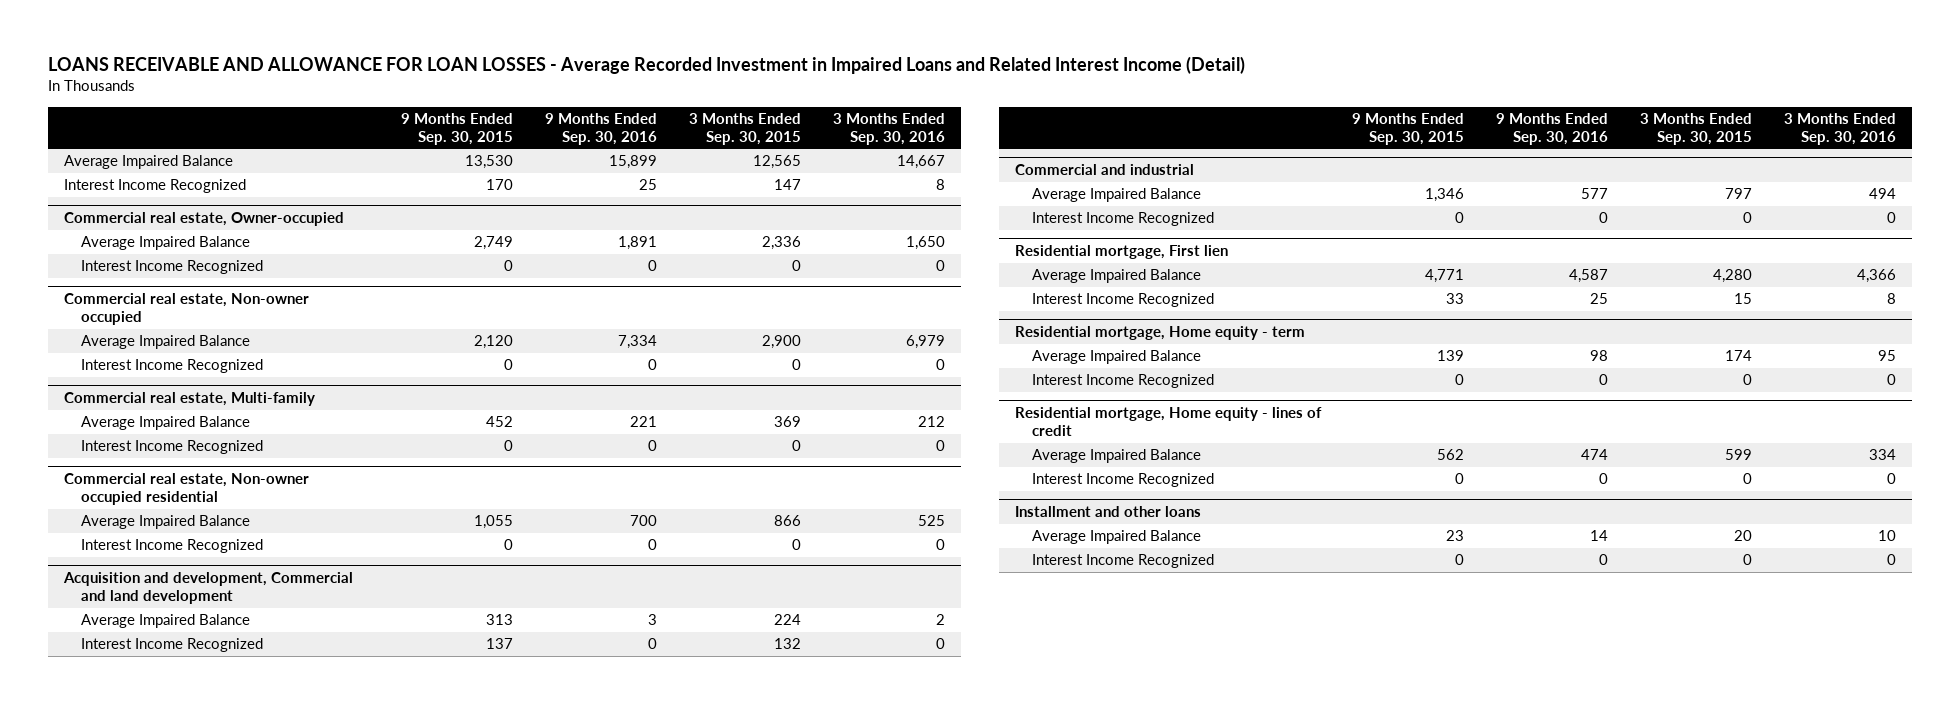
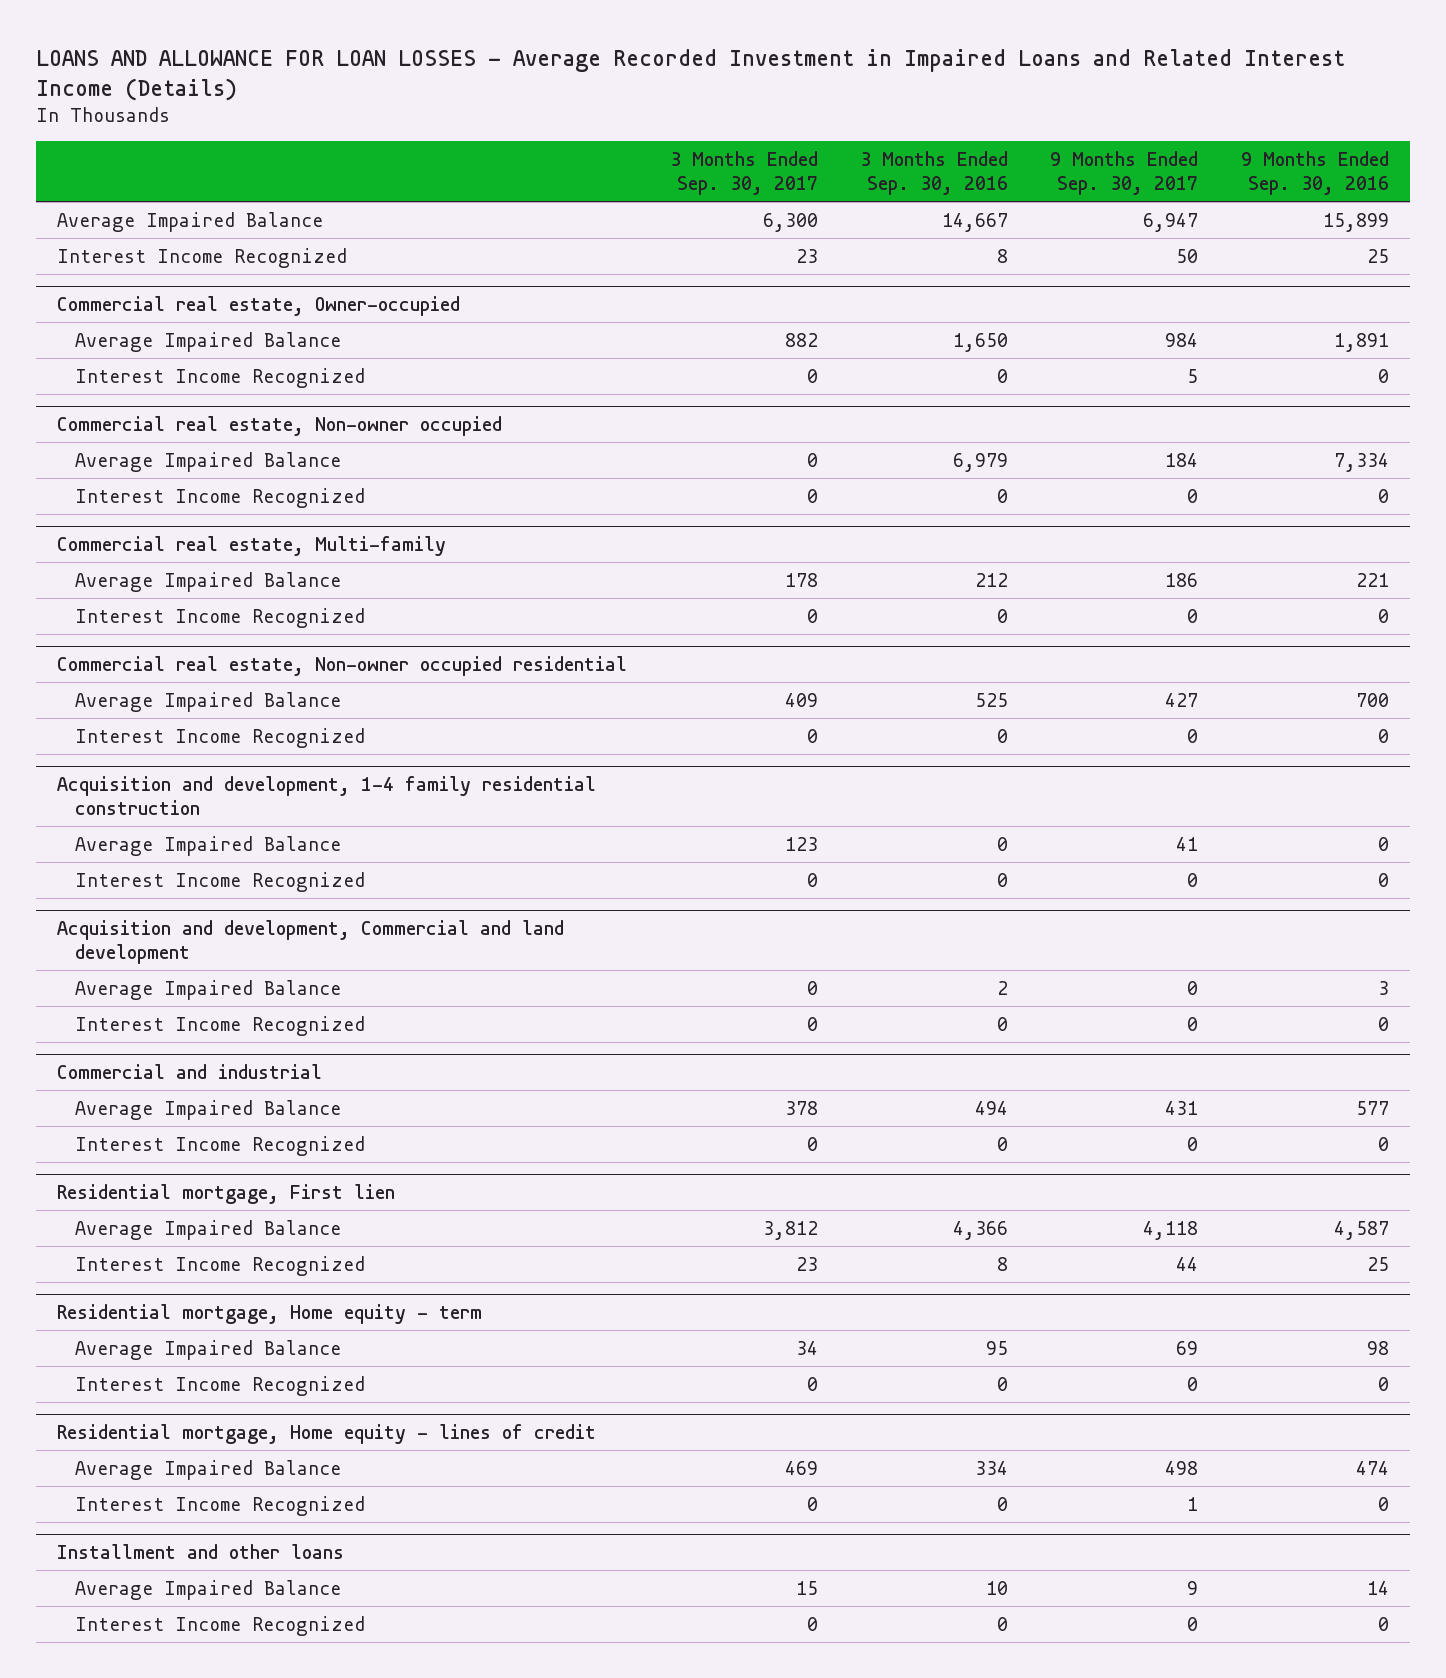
[47,56,1245,75] LOANS RECEIVABLE AND ALLOWANCE FOR LOAN LOSSES - Average Recorded Investment in Impaired Loans and Related Interest Income (Detail) -> [35,48,1345,101] LOANS AND ALLOWANCE FOR LOAN LOSSES - Average Recorded Investment in Impaired Loans and Related Interest Income (Details)
[401,113,514,145] 9 Months Ended Sep. 30, 2015 -> none
[689,113,802,145] 3 Months Ended Sep. 30, 2015 -> none
none -> [669,150,818,195] 3 Months Ended Sep. 30, 2017
none -> [1050,150,1199,195] 9 Months Ended Sep. 30, 2017
none -> [57,775,597,816] Acquisition and development, 1-4 family residential construction
none -> [74,835,341,856] Average Impaired Balance
none -> [74,871,365,892] Interest Income Recognized

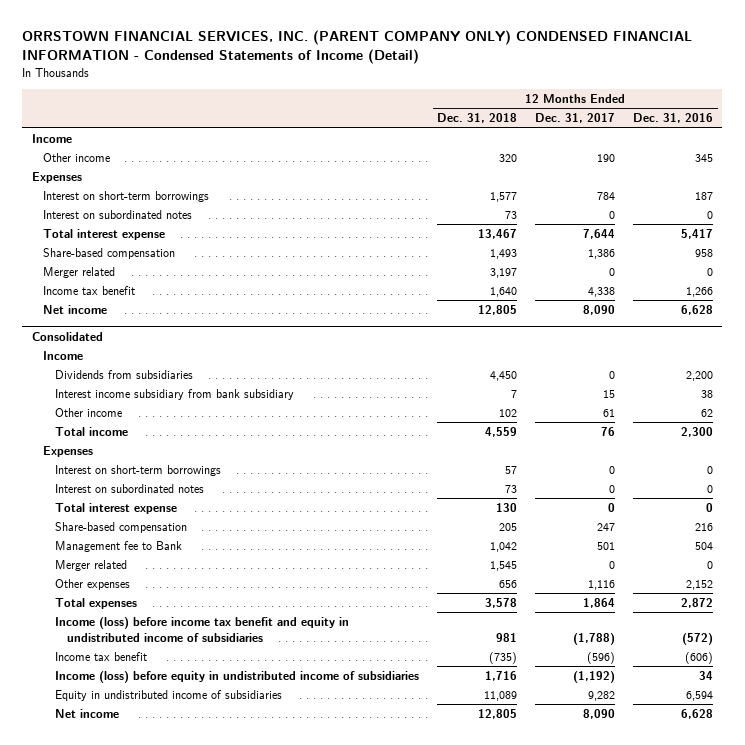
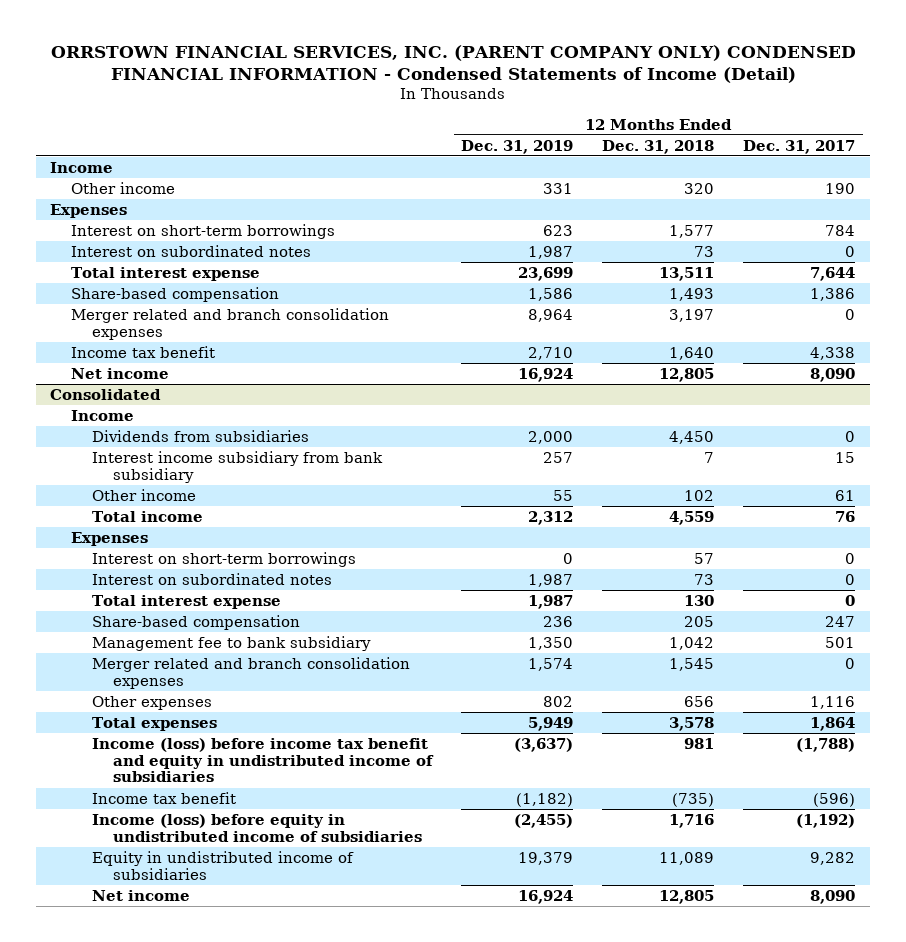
[633,113,714,124] Dec. 31, 2016 -> none
none -> [460,139,573,154] Dec. 31, 2019
[478,228,518,239] 13,467 -> [659,266,715,281] 13,511
[43,266,116,278] Merger related -> [71,307,390,340] Merger related and branch consolidation expenses
[55,540,183,552] Management fee to Bank -> [91,635,371,651] Management fee to bank subsidiary
[55,559,128,571] Merger related -> [91,656,410,689] Merger related and branch consolidation expenses

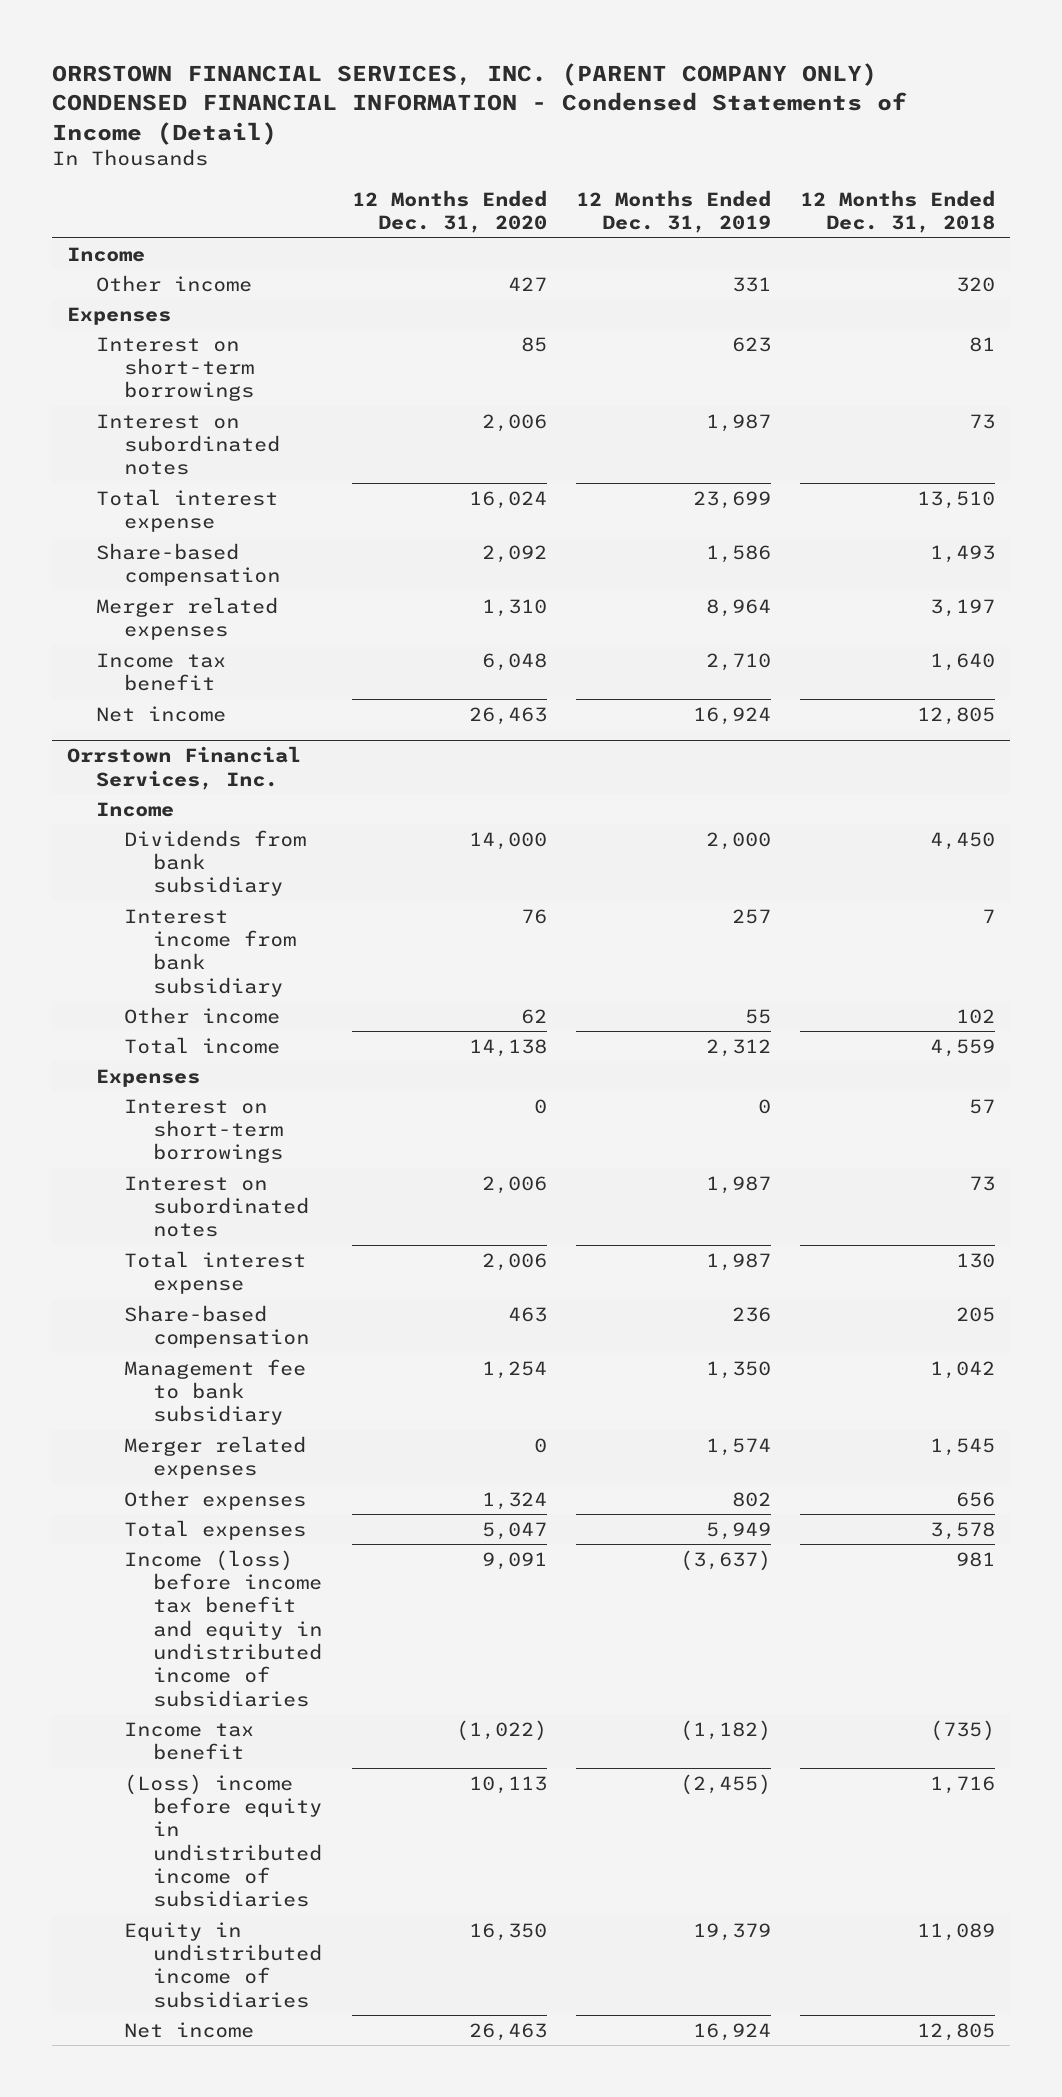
[743,139,856,154] Dec. 31, 2017 -> none
none -> [351,189,547,234] 12 Months Ended Dec. 31, 2020
[669,224,715,238] 1,577 -> [969,336,996,352] 81
[659,266,715,281] 13,511 -> [917,490,996,509] 13,510
[71,307,390,340] Merger related and branch consolidation expenses -> [95,596,278,641] Merger related expenses
[50,388,162,400] Consolidated -> [66,746,301,790] Orrstown Financial Services, Inc.
[91,429,309,442] Dividends from subsidiaries -> [124,829,307,897] Dividends from bank subsidiary
[91,450,383,483] Interest income subsidiary from bank subsidiary -> [124,908,297,997] Interest income from bank subsidiary
[91,656,410,689] Merger related and branch consolidation expenses -> [124,1435,307,1480] Merger related expenses
[91,813,422,842] Income (loss) before equity in undistributed income of subsidiaries -> [124,1773,323,1908] (Loss) income before equity in undistributed income of subsidiaries

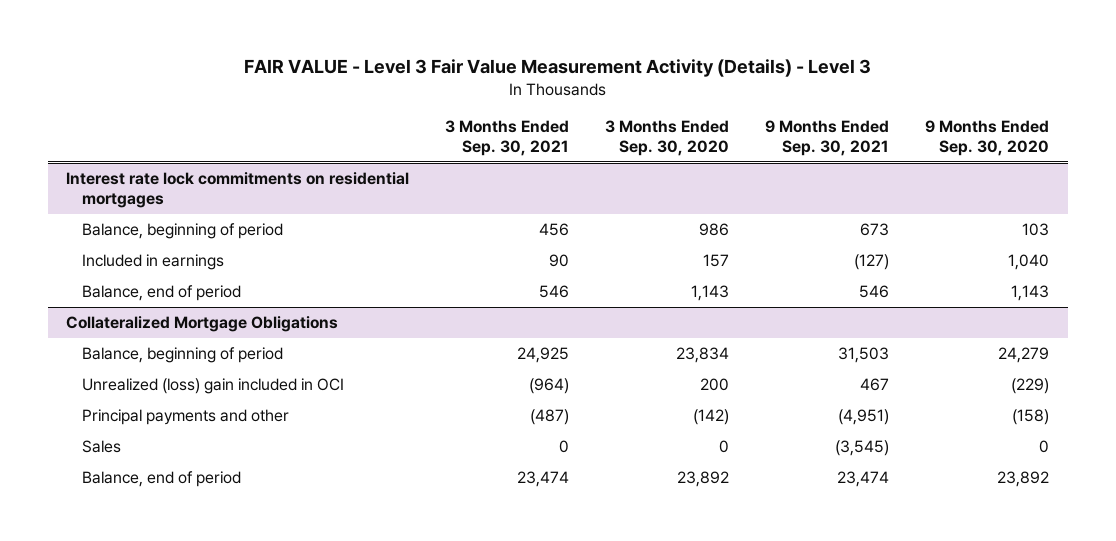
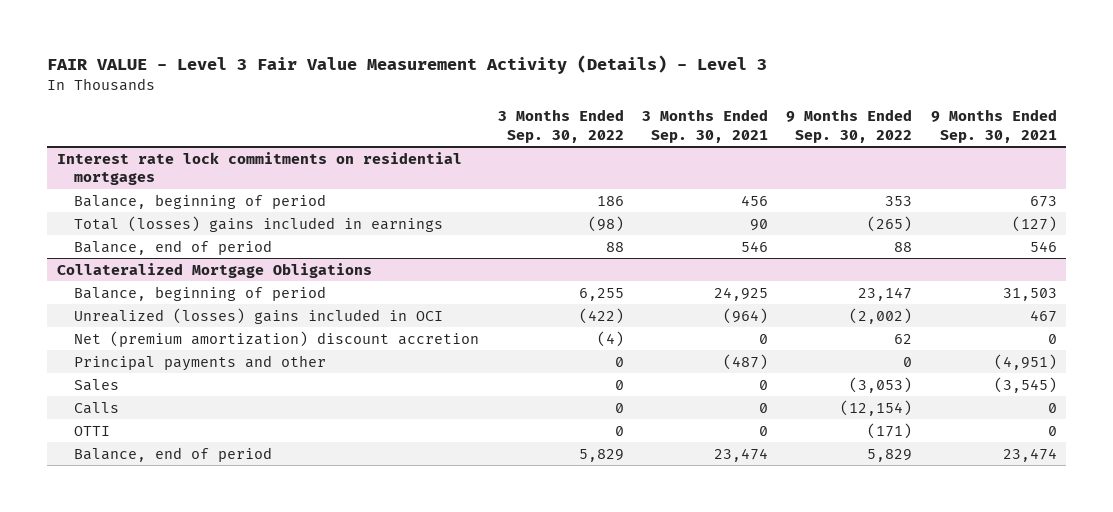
[605,119,730,157] 3 Months Ended Sep. 30, 2020 -> none
[925,119,1050,157] 9 Months Ended Sep. 30, 2020 -> none
none -> [497,108,624,143] 3 Months Ended Sep. 30, 2022
none -> [786,108,913,143] 9 Months Ended Sep. 30, 2022
[81,254,224,271] Included in earnings -> [74,215,444,232] Total (losses) gains included in earnings
[81,378,344,395] Unrealized (loss) gain included in OCI -> [74,307,444,324] Unrealized (losses) gains included in OCI
none -> [74,330,480,347] Net (premium amortization) discount accretion
none -> [74,401,120,414] Calls
none -> [74,425,111,436] OTTI

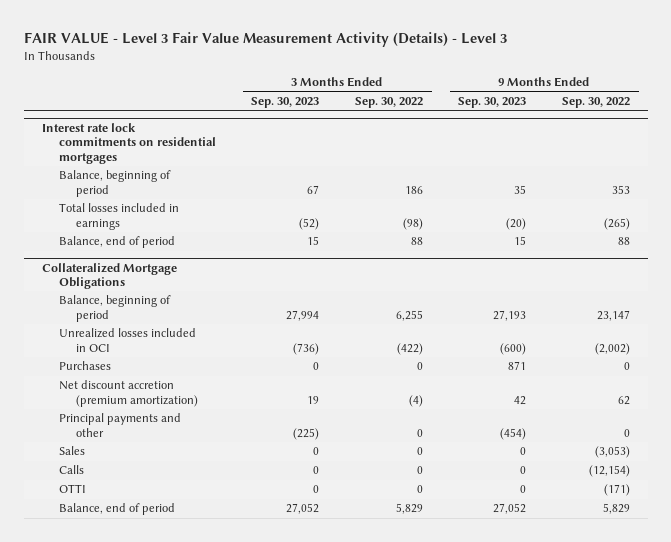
[642,108,769,143] 3 Months Ended Sep. 30, 2021 -> none
[930,108,1057,143] 9 Months Ended Sep. 30, 2021 -> none
none -> [251,97,320,109] Sep. 30, 2023
none -> [458,97,527,109] Sep. 30, 2023
[74,215,444,232] Total (losses) gains included in earnings -> [59,203,180,230] Total losses included in earnings
[74,307,444,324] Unrealized (losses) gains included in OCI -> [59,328,197,352] Unrealized losses included in OCI
none -> [59,361,112,371] Purchases
[74,330,480,347] Net (premium amortization) discount accretion -> [59,380,199,407] Net discount accretion (premium amortization)

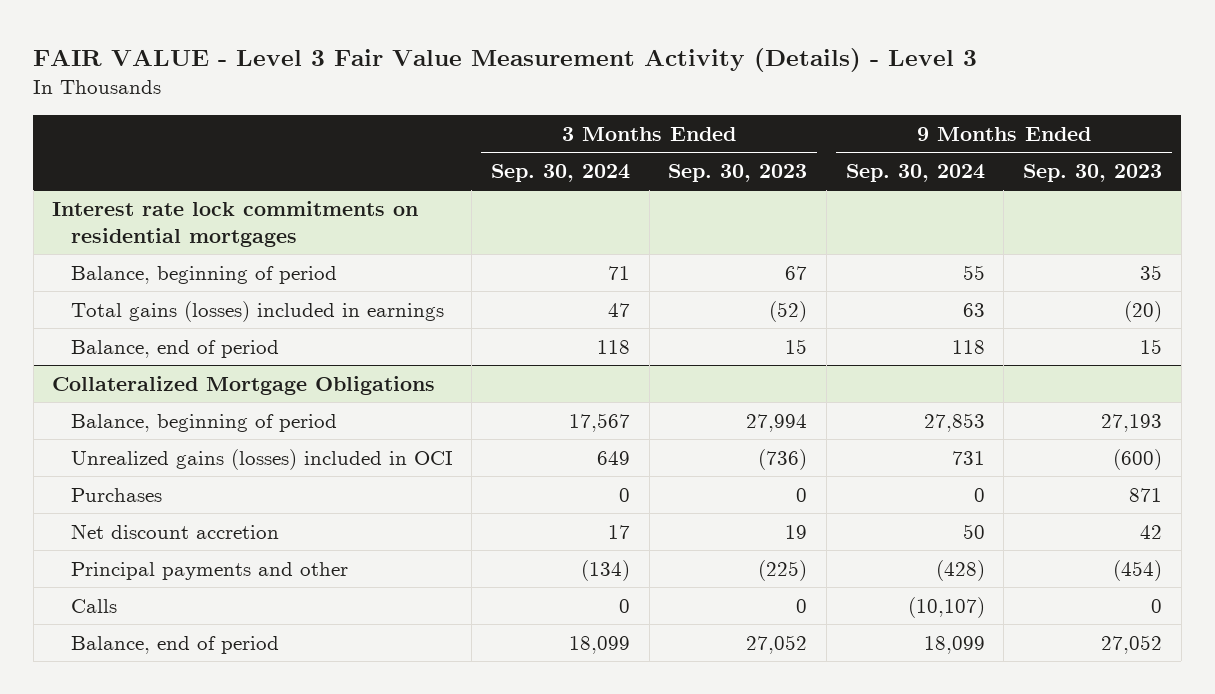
[354,97,423,109] Sep. 30, 2022 -> none
[561,97,630,109] Sep. 30, 2022 -> none
none -> [490,163,630,182] Sep. 30, 2024
none -> [845,163,985,182] Sep. 30, 2024
[59,203,180,230] Total losses included in earnings -> [70,300,444,322] Total gains (losses) included in earnings
[59,328,197,352] Unrealized losses included in OCI -> [70,448,453,470] Unrealized gains (losses) included in OCI
[59,380,199,407] Net discount accretion (premium amortization) -> [70,523,279,539] Net discount accretion
[59,446,86,456] Sales -> none
[59,484,87,494] OTTI -> none

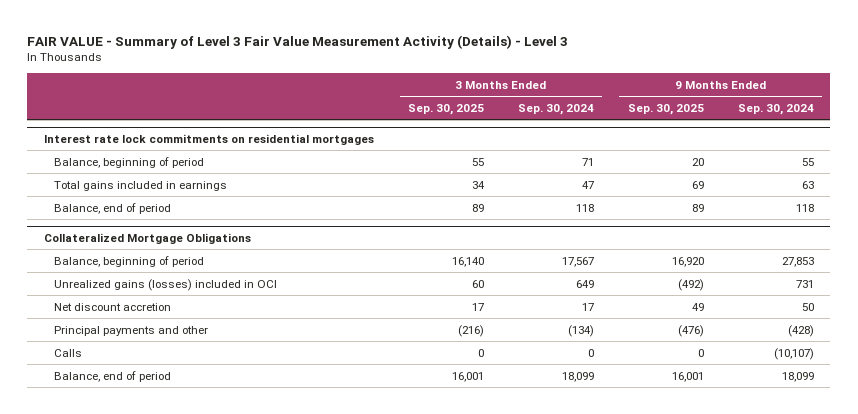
[33,47,978,72] FAIR VALUE - Level 3 Fair Value Measurement Activity (Details) - Level 3 -> [27,34,569,49] FAIR VALUE - Summary of Level 3 Fair Value Measurement Activity (Details) - Level 3
[668,163,808,182] Sep. 30, 2023 -> none
[1023,163,1163,182] Sep. 30, 2023 -> none
none -> [408,103,485,115] Sep. 30, 2025
none -> [627,103,704,115] Sep. 30, 2025
[70,300,444,322] Total gains (losses) included in earnings -> [53,180,227,191] Total gains included in earnings
[70,487,162,502] Purchases -> none

